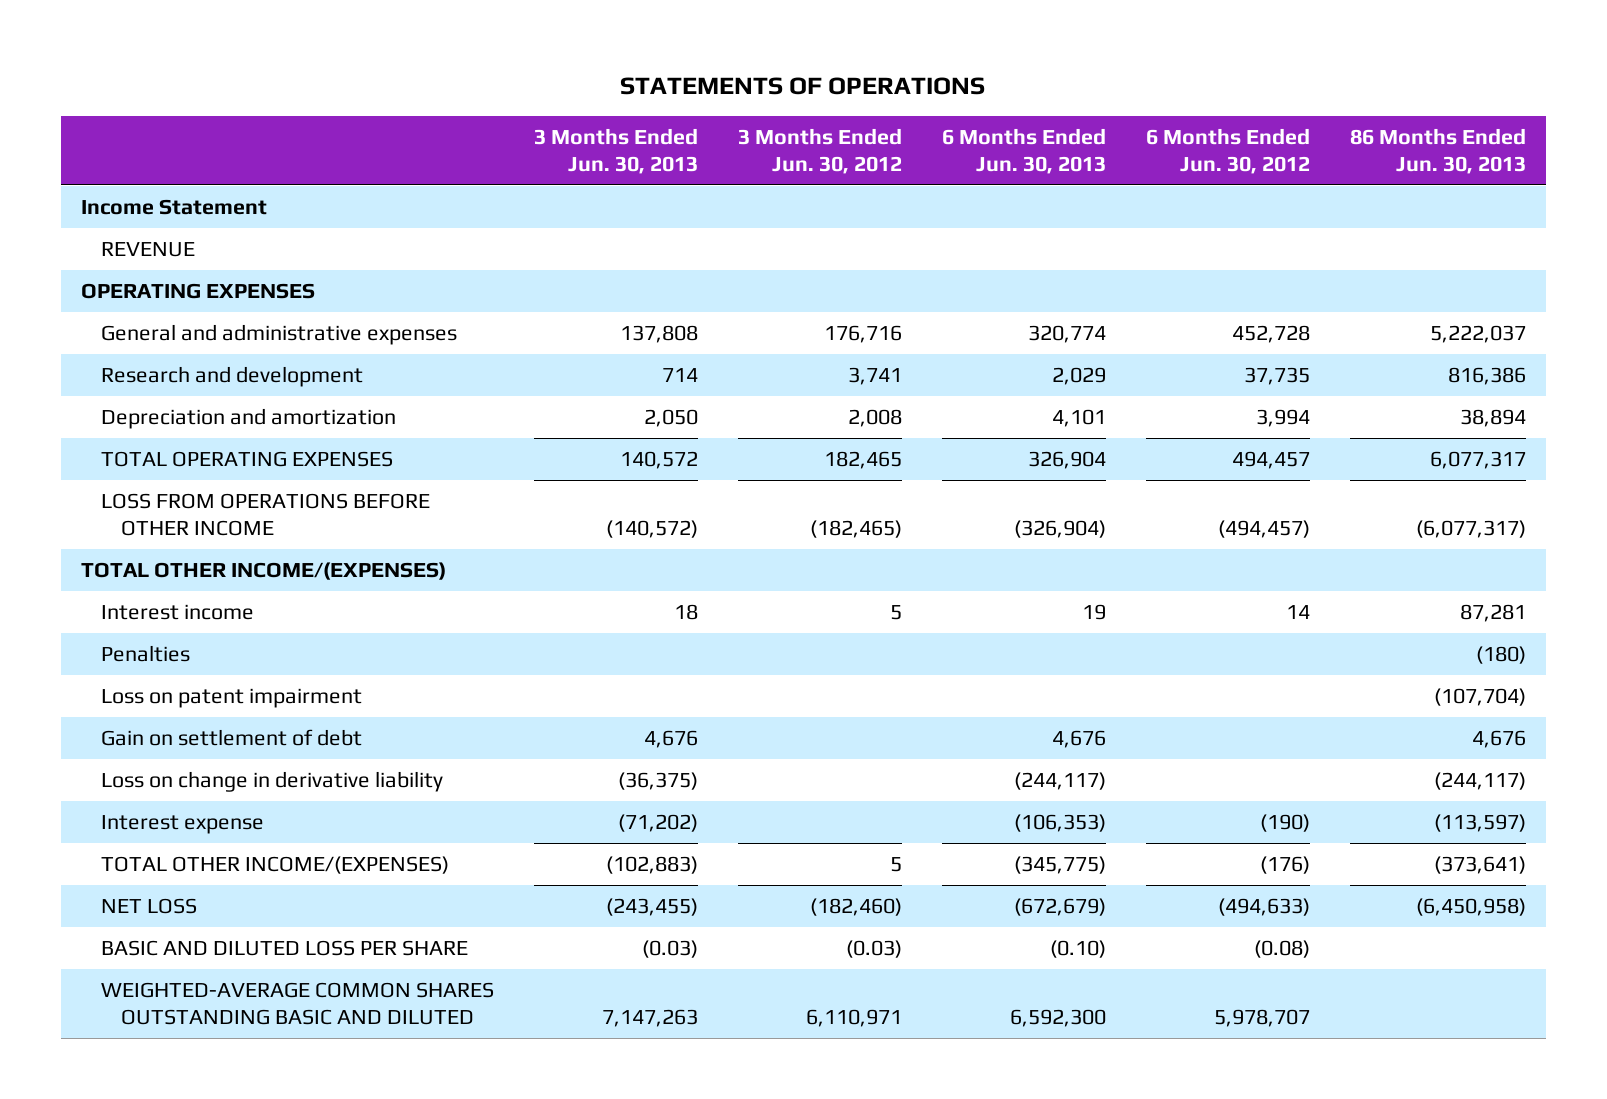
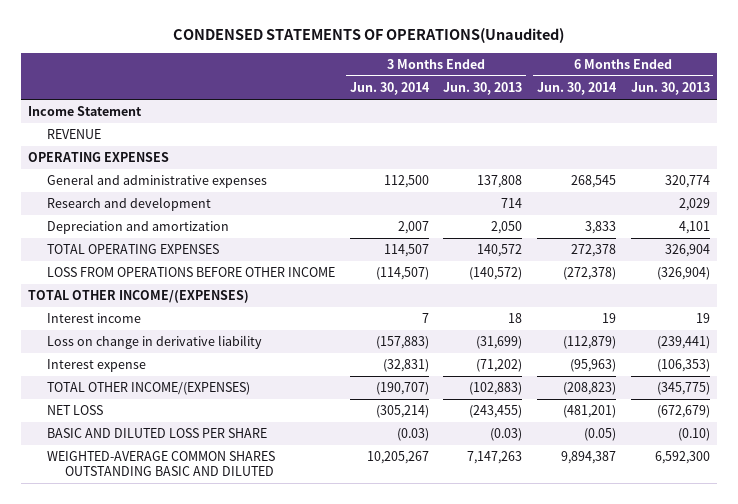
[620,77,986,96] STATEMENTS OF OPERATIONS -> [172,28,564,44] CONDENSED STATEMENTS OF OPERATIONS(Unaudited)
[737,127,902,175] 3 Months Ended Jun. 30, 2012 -> none
[1146,127,1311,175] 6 Months Ended Jun. 30, 2012 -> none
[1350,127,1527,175] 86 Months Ended Jun. 30, 2013 -> none
none -> [349,82,430,96] Jun. 30, 2014
none -> [536,82,617,96] Jun. 30, 2014
[100,644,190,662] Penalties -> none
[100,687,362,708] Loss on patent impairment -> none
[100,728,362,746] Gain on settlement of debt -> none
[617,771,698,790] (36,375) -> [476,336,523,350] (31,699)
[1013,771,1106,790] (244,117) -> [656,336,710,350] (239,441)

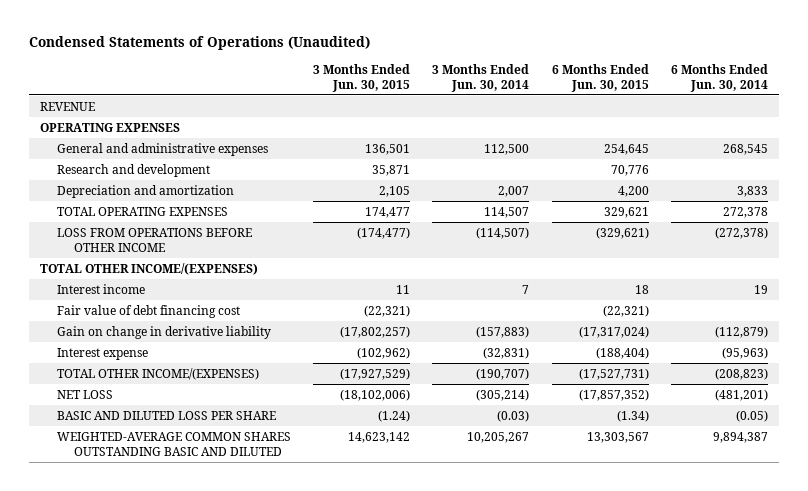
[172,28,564,44] CONDENSED STATEMENTS OF OPERATIONS(Unaudited) -> [28,36,370,51] Condensed Statements of Operations (Unaudited)
[443,82,523,96] Jun. 30, 2013 -> none
[630,82,710,96] Jun. 30, 2013 -> none
none -> [313,63,411,92] 3 Months Ended Jun. 30, 2015
none -> [551,63,649,92] 6 Months Ended Jun. 30, 2015
[28,106,143,117] Income Statement -> none
none -> [56,304,240,318] Fair value of debt financing cost
[46,335,262,350] Loss on change in derivative liability -> [56,325,271,339] Gain on change in derivative liability

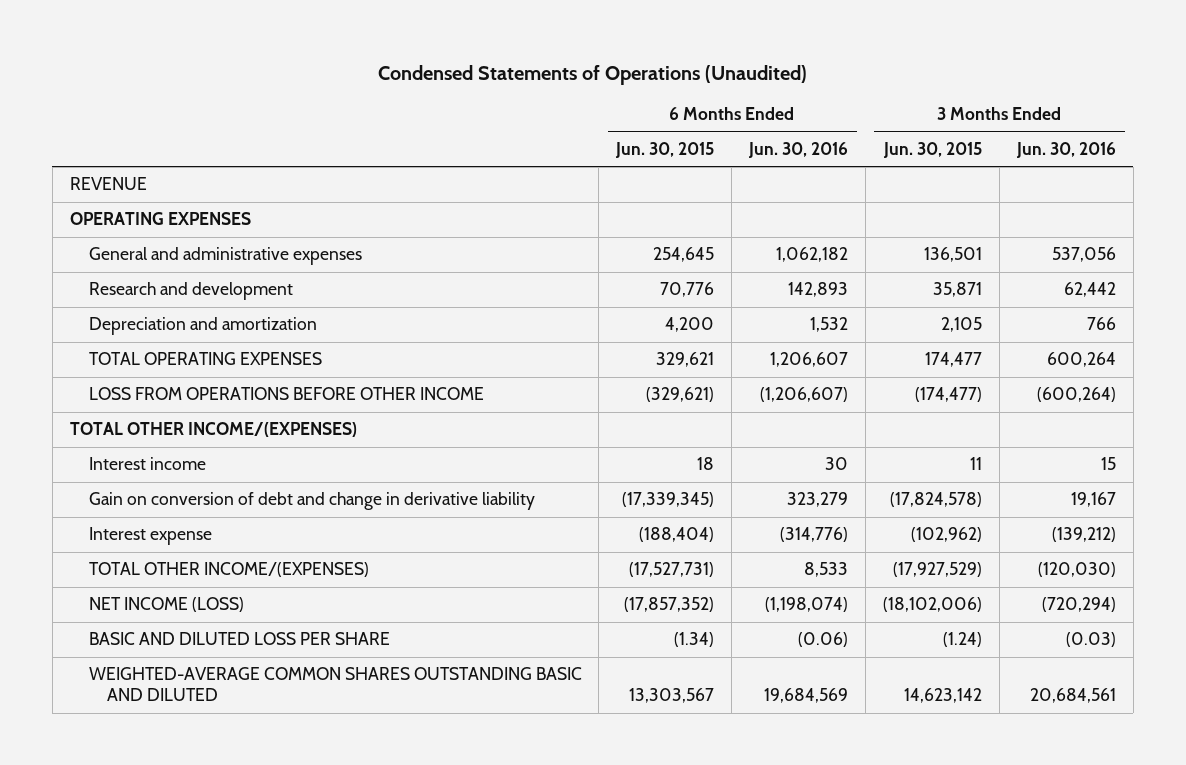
[432,63,530,92] 3 Months Ended Jun. 30, 2014 -> none
[670,63,768,92] 6 Months Ended Jun. 30, 2014 -> none
none -> [748,142,849,159] Jun. 30, 2016
none -> [1015,142,1116,159] Jun. 30, 2016
[56,304,240,318] Fair value of debt financing cost -> none
[56,325,271,339] Gain on change in derivative liability -> [88,492,535,511] Gain on conversion of debt and change in derivative liability
[340,325,411,338] (17,802,257) -> [889,492,982,508] (17,824,578)
[578,325,649,338] (17,317,024) -> [622,492,715,508] (17,339,345)
[56,389,113,399] NET LOSS -> [88,597,244,613] NET INCOME (LOSS)

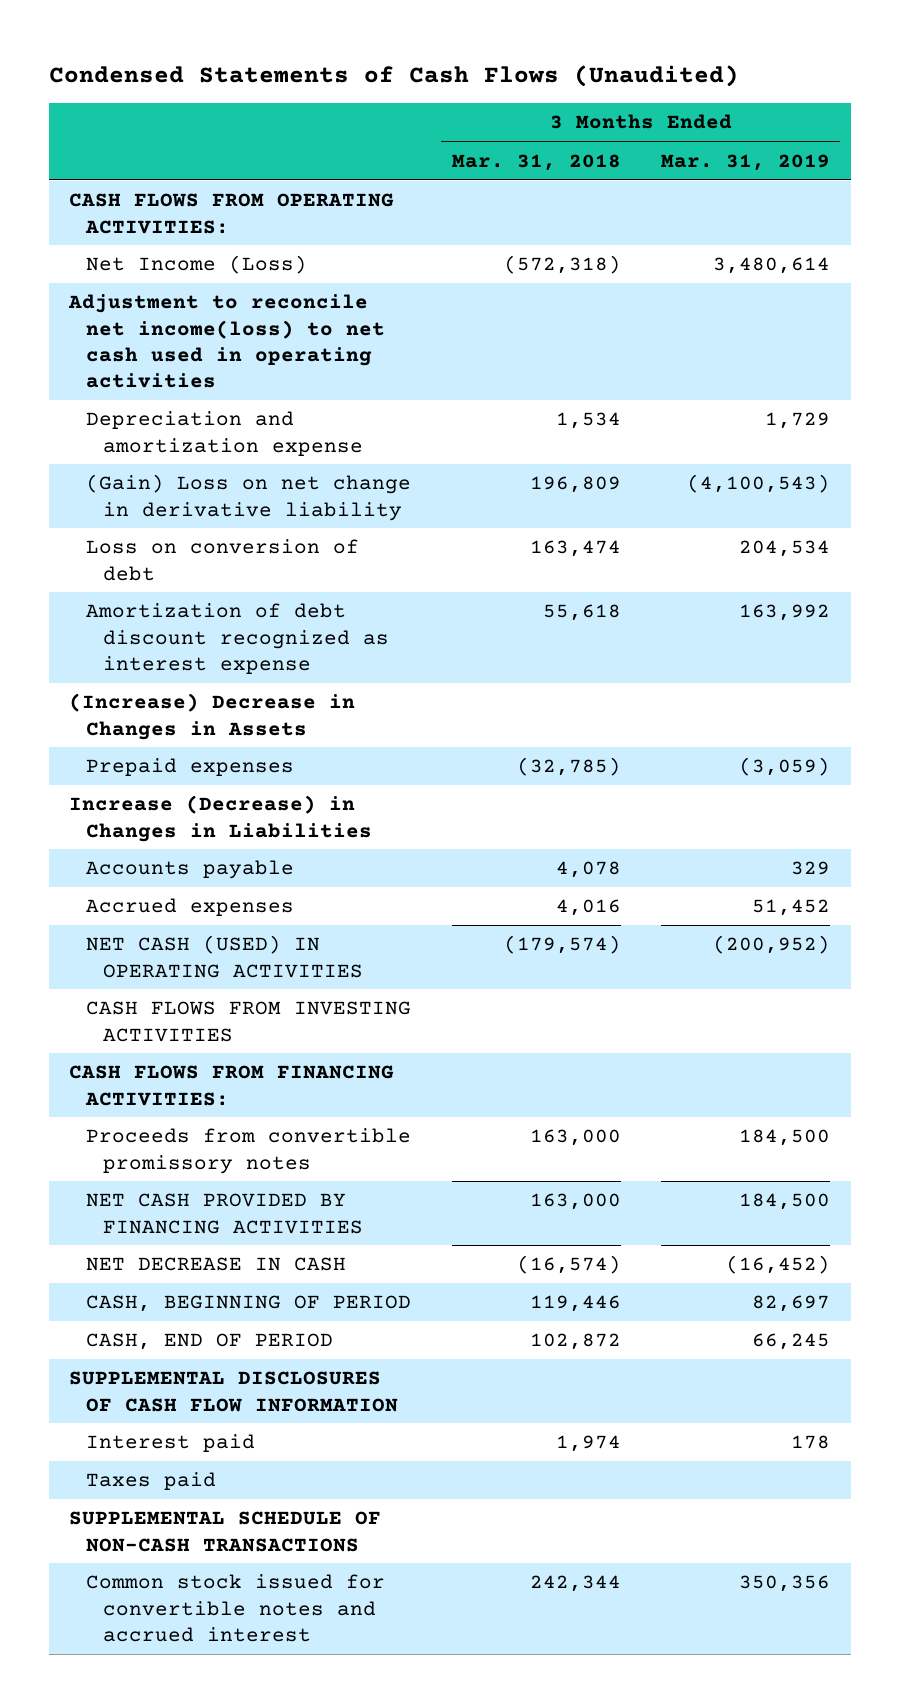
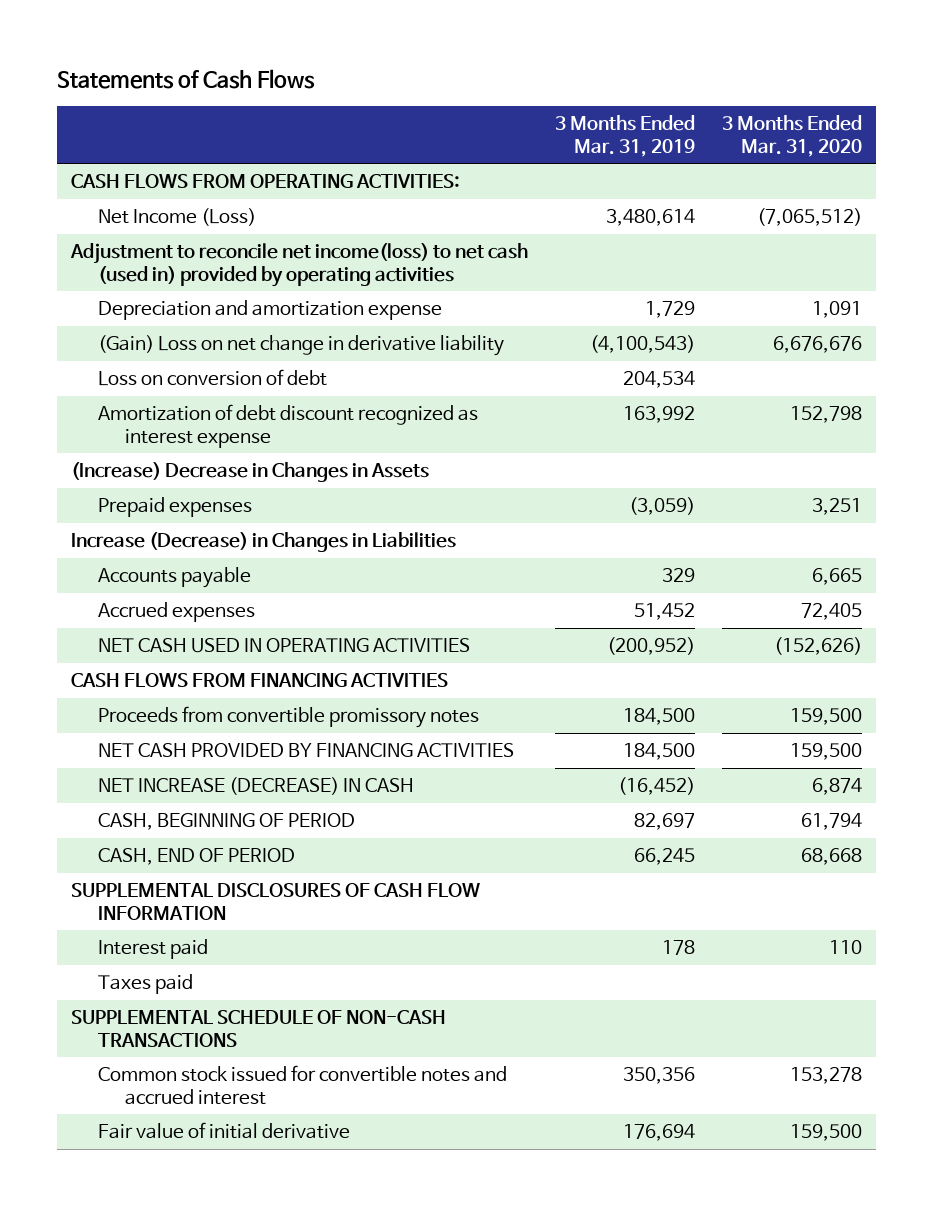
[49,65,740,88] Condensed Statements of Cash Flows (Unaudited) -> [56,68,315,89] Statements of Cash Flows
[451,153,621,171] Mar. 31, 2018 -> none
none -> [722,115,863,157] 3 Months Ended Mar. 31, 2020
[68,294,386,389] Adjustment to reconcile net income(loss) to net cash used in operating activities -> [69,243,528,287] Adjustment to reconcile net income(loss) to net cash (used in) provided by operating activities
[86,1001,412,1042] CASH FLOWS FROM INVESTING ACTIVITIES -> none
[86,935,363,978] NET CASH (USED) IN OPERATING ACTIVITIES -> [97,638,470,654] NET CASH USED IN OPERATING ACTIVITIES
[69,1065,395,1106] CASH FLOWS FROM FINANCING ACTIVITIES: -> [70,673,448,688] CASH FLOWS FROM FINANCING ACTIVITIES
[86,1257,347,1272] NET DECREASE IN CASH -> [97,777,414,796] NET INCREASE (DECREASE) IN CASH
none -> [97,1122,350,1140] Fair value of initial derivative

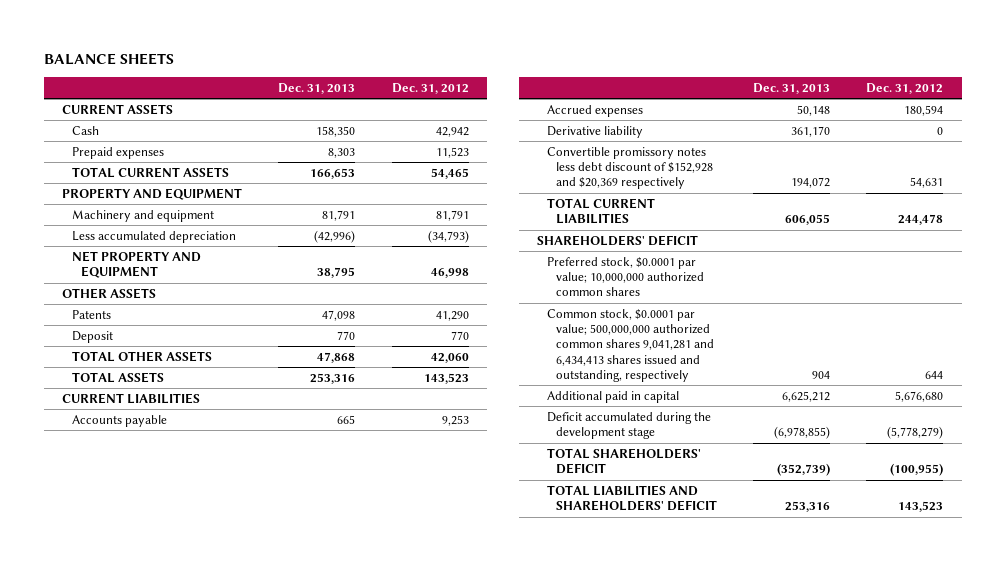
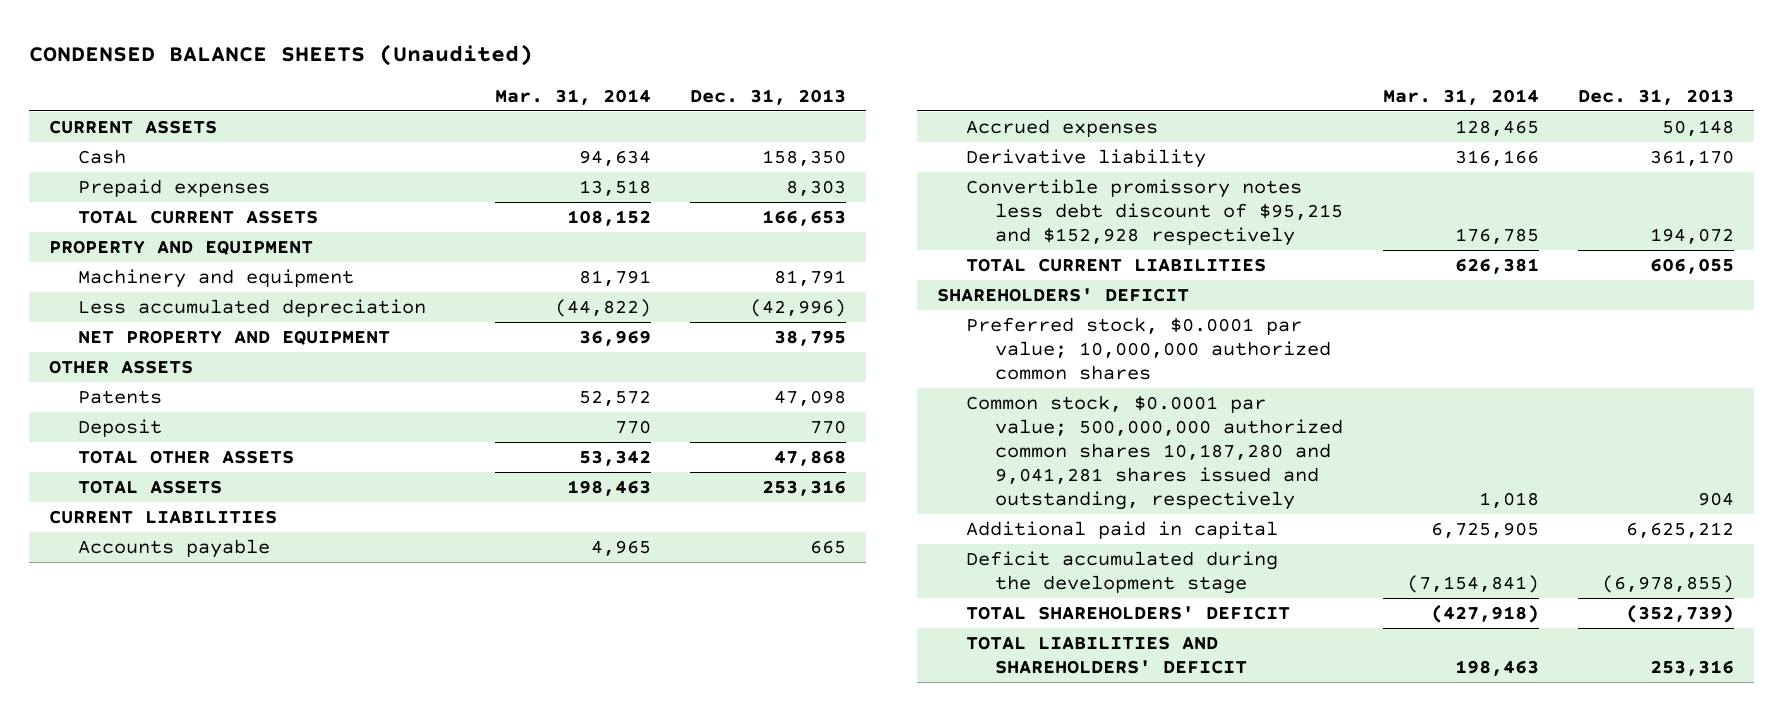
[44,53,175,66] BALANCE SHEETS -> [28,43,533,66] CONDENSED BALANCE SHEETS (Unaudited)
[391,82,469,94] Dec. 31, 2012 -> none
none -> [494,88,651,105] Mar. 31, 2014
[546,146,714,190] Convertible promissory notes less debt discount of $152,928 and $20,369 respectively -> [965,178,1344,247] Convertible promissory notes less debt discount of $95,215 and $152,928 respectively
[546,308,715,382] Common stock, $0.0001 par value; 500,000,000 authorized common shares 9,041,281 and 6,434,413 shares issued and outstanding, respectively -> [965,394,1344,511] Common stock, $0.0001 par value; 500,000,000 authorized common shares 10,187,280 and 9,041,281 shares issued and outstanding, respectively

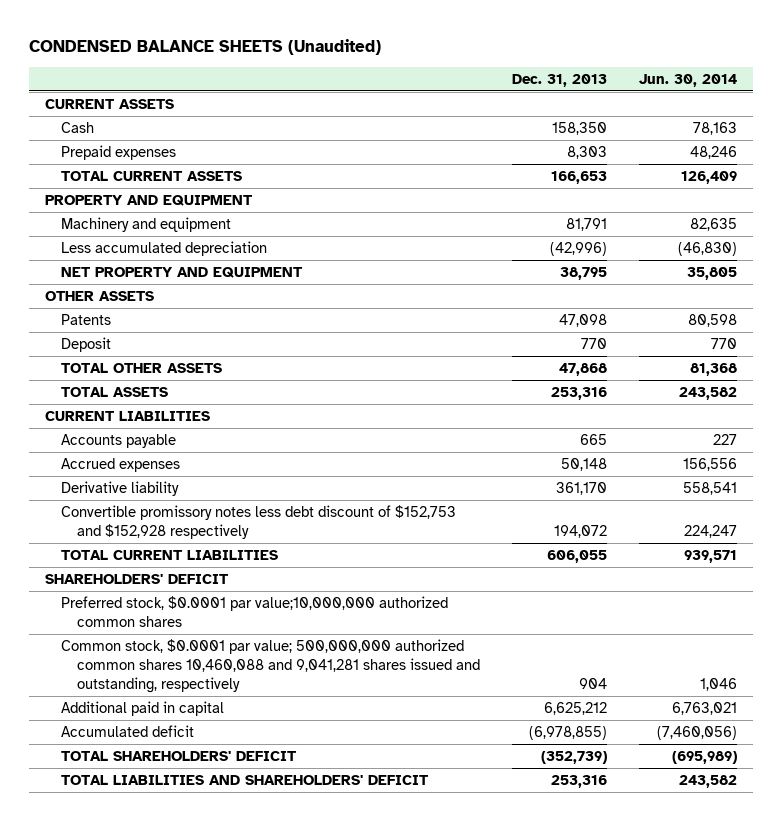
[494,88,651,105] Mar. 31, 2014 -> none
none -> [639,73,738,87] Jun. 30, 2014
[965,178,1344,247] Convertible promissory notes less debt discount of $95,215 and $152,928 respectively -> [60,505,456,540] Convertible promissory notes less debt discount of $152,753 and $152,928 respectively
[965,316,1332,381] Preferred stock, $0.0001 par value; 10,000,000 authorized common shares -> [60,596,448,628] Preferred stock, $0.0001 par value;10,000,000 authorized common shares
[965,394,1344,511] Common stock, $0.0001 par value; 500,000,000 authorized common shares 10,187,280 and 9,041,281 shares issued and outstanding, respectively -> [60,639,480,694] Common stock, $0.0001 par value; 500,000,000 authorized common shares 10,460,088 and 9,041,281 shares issued and outstanding, respectively
[965,550,1278,595] Deficit accumulated during the development stage -> [60,725,194,738] Accumulated deficit

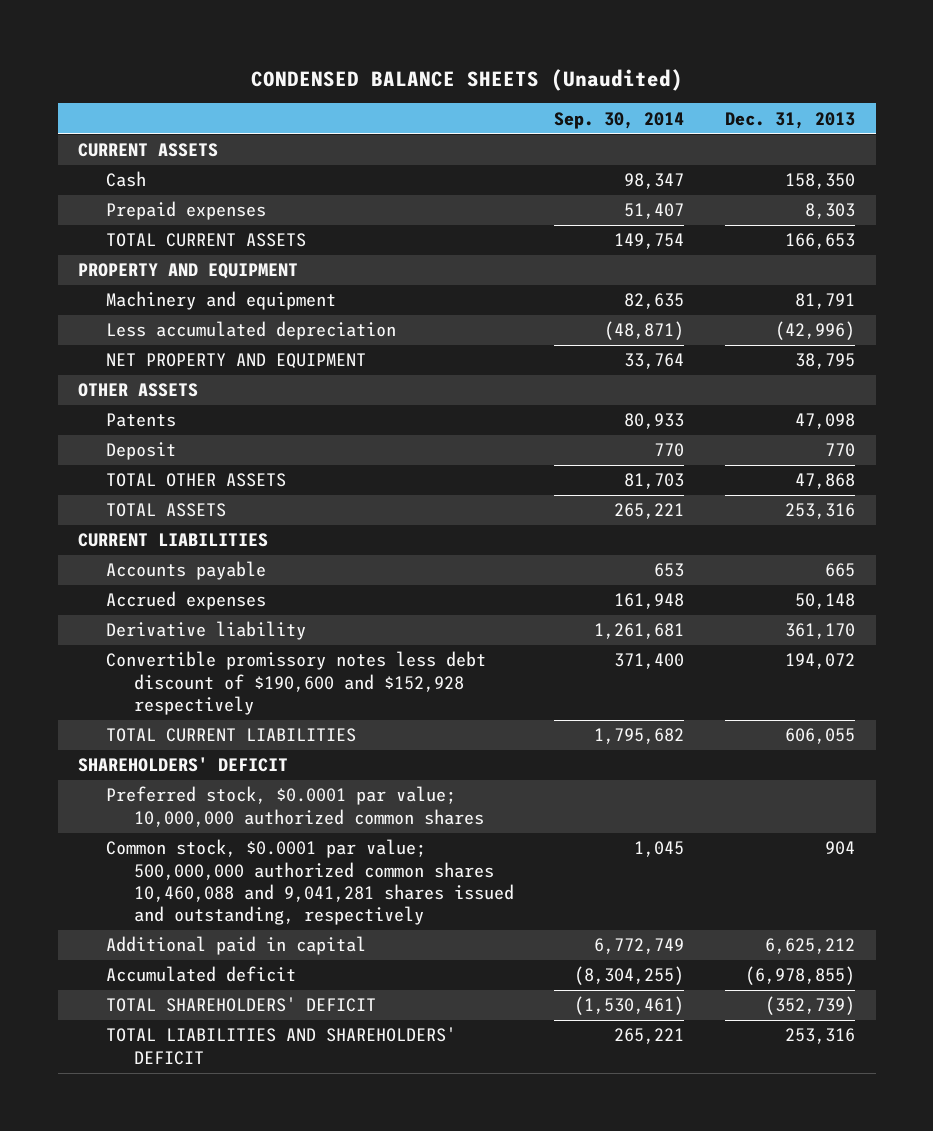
[639,73,738,87] Jun. 30, 2014 -> none
none -> [554,111,685,129] Sep. 30, 2014
[60,505,456,540] Convertible promissory notes less debt discount of $152,753 and $152,928 respectively -> [105,651,486,716] Convertible promissory notes less debt discount of $190,600 and $152,928 respectively
[60,596,448,628] Preferred stock, $0.0001 par value;10,000,000 authorized common shares -> [105,786,484,827] Preferred stock, $0.0001 par value; 10,000,000 authorized common shares

